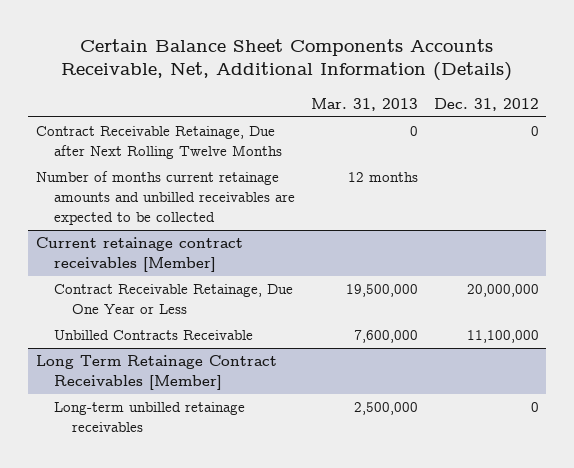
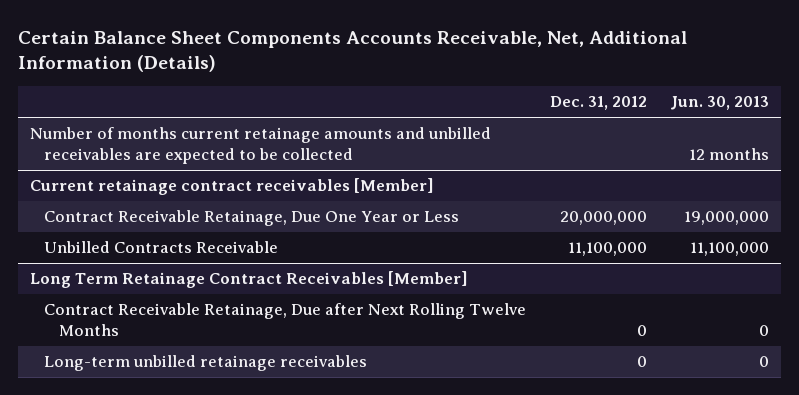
[310,97,418,111] Mar. 31, 2013 -> none
none -> [670,96,770,111] Jun. 30, 2013
[35,126,283,160] Contract Receivable Retainage, Due after Next Rolling Twelve Months -> none
none -> [44,303,527,336] Contract Receivable Retainage, Due after Next Rolling Twelve Months

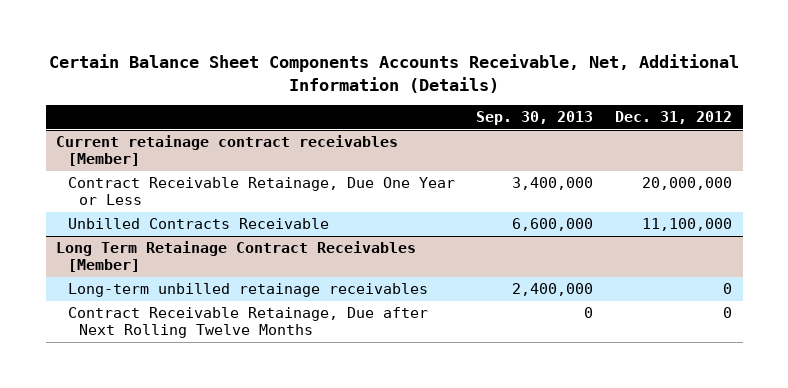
[670,96,770,111] Jun. 30, 2013 -> none
none -> [476,111,594,126] Sep. 30, 2013
[29,127,491,164] Number of months current retainage amounts and unbilled receivables are expected to be collected -> none
[44,303,527,336] Contract Receivable Retainage, Due after Next Rolling Twelve Months -> [67,307,428,339] Contract Receivable Retainage, Due after Next Rolling Twelve Months

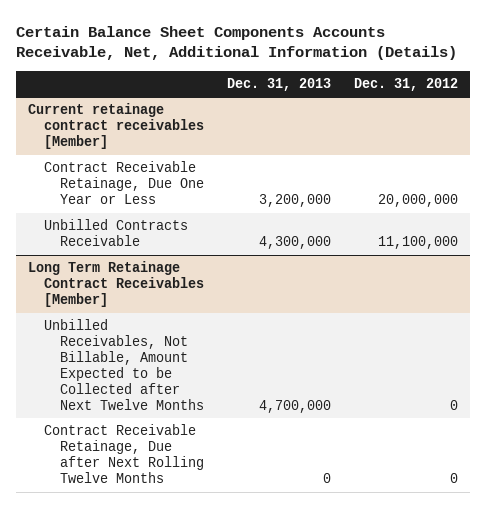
[476,111,594,126] Sep. 30, 2013 -> none
none -> [227,77,332,91] Dec. 31, 2013
[67,283,428,298] Long-term unbilled retainage receivables -> [43,319,205,410] Unbilled Receivables, Not Billable, Amount Expected to be Collected after Next Twelve Months

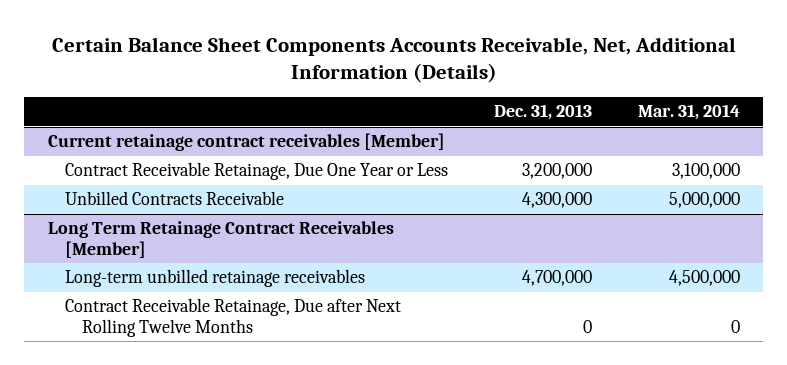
[354,77,459,91] Dec. 31, 2012 -> none
none -> [637,104,740,121] Mar. 31, 2014
[43,319,205,410] Unbilled Receivables, Not Billable, Amount Expected to be Collected after Next Twelve Months -> [64,269,365,288] Long-term unbilled retainage receivables

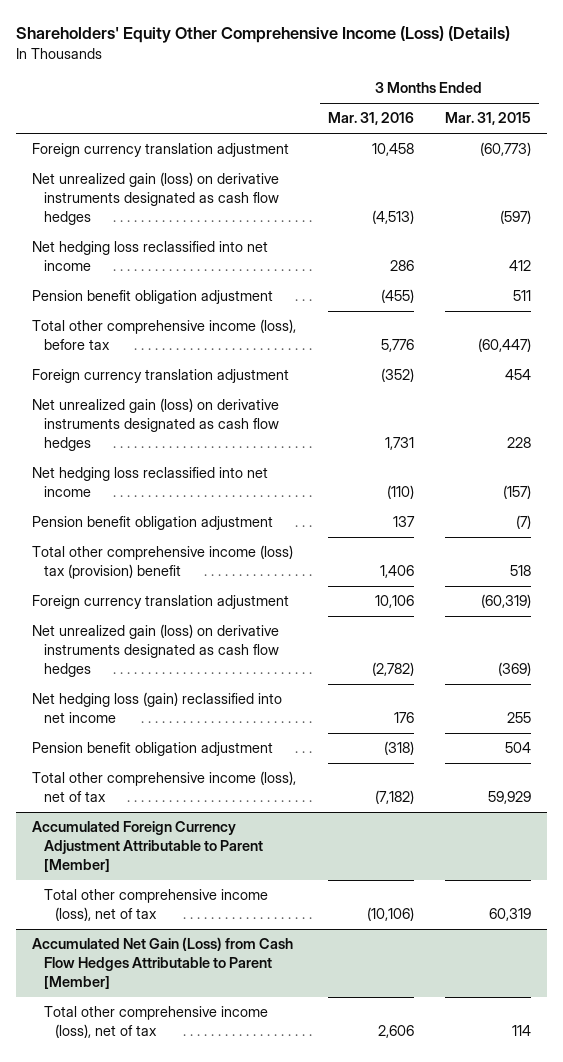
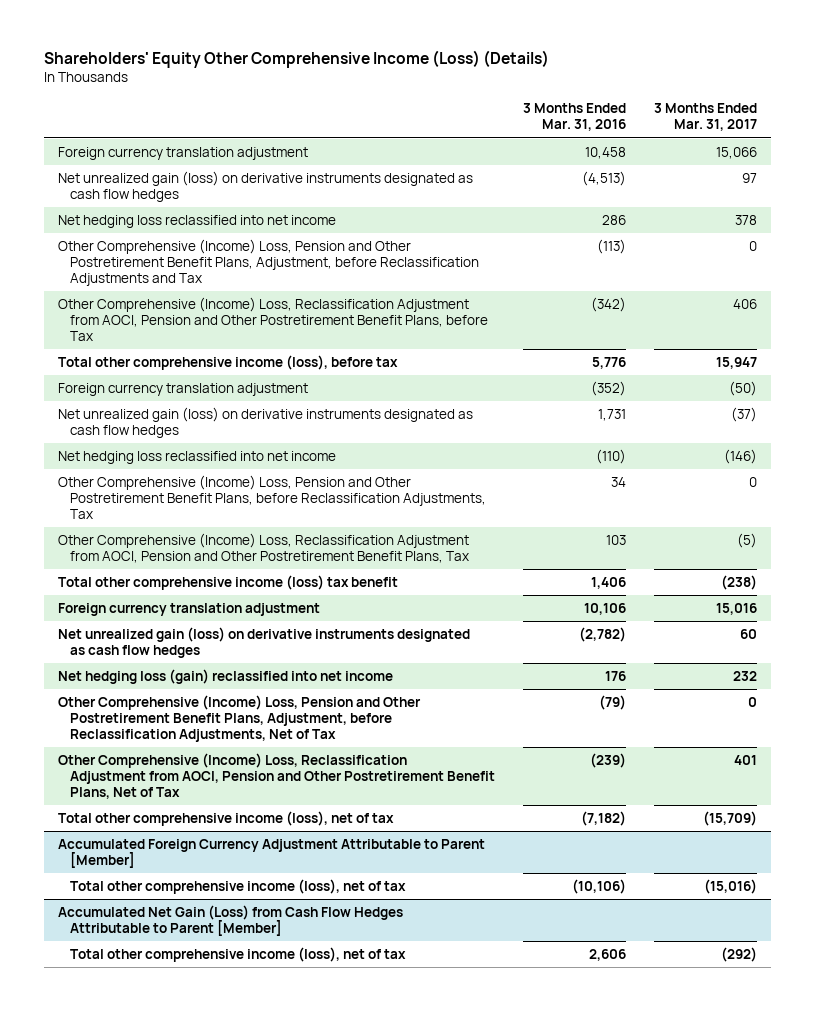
[445,112,532,126] Mar. 31, 2015 -> none
none -> [653,103,757,132] 3 Months Ended Mar. 31, 2017
[32,290,274,305] Pension benefit obligation adjustment -> none
none -> [57,238,479,286] Other Comprehensive (Income) Loss, Pension and Other Postretirement Benefit Plans, Adjustment, before Reclassification Adjustments and Tax
none -> [57,296,488,341] Other Comprehensive (Income) Loss, Reclassification Adjustment from AOCI, Pension and Other Postretirement Benefit Plans, before Tax
[32,516,274,531] Pension benefit obligation adjustment -> none
none -> [57,474,486,519] Other Comprehensive (Income) Loss, Pension and Other Postretirement Benefit Plans, before Reclassification Adjustments, Tax
none -> [57,532,469,563] Other Comprehensive (Income) Loss, Reclassification Adjustment from AOCI, Pension and Other Postretirement Benefit Plans, Tax
[32,545,294,580] Total other comprehensive income (loss) tax (provision) benefit -> [57,574,398,590] Total other comprehensive income (loss) tax benefit
[32,742,274,757] Pension benefit obligation adjustment -> none
none -> [57,694,421,742] Other Comprehensive (Income) Loss, Pension and Other Postretirement Benefit Plans, Adjustment, before Reclassification Adjustments, Net of Tax
none -> [57,752,495,799] Other Comprehensive (Income) Loss, Reclassification Adjustment from AOCI, Pension and Other Postretirement Benefit Plans, Net of Tax

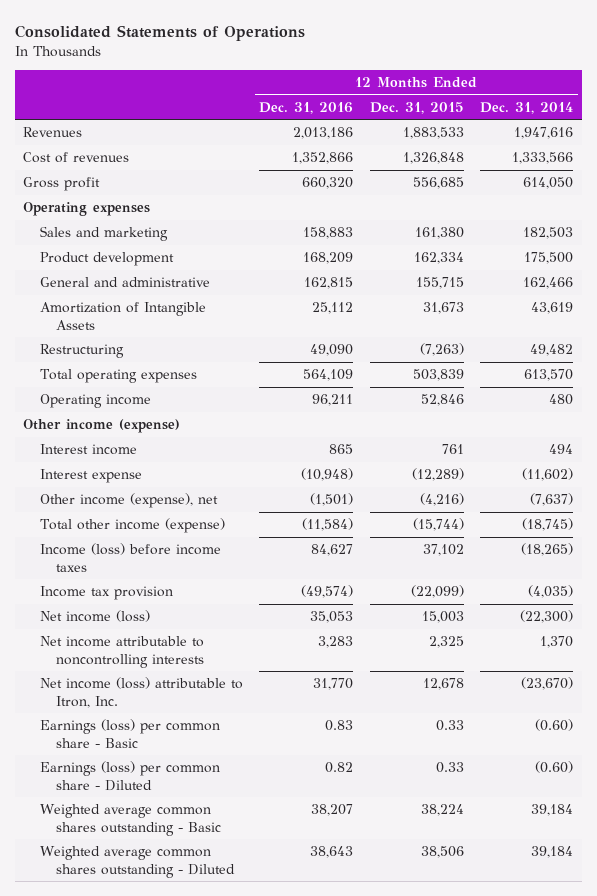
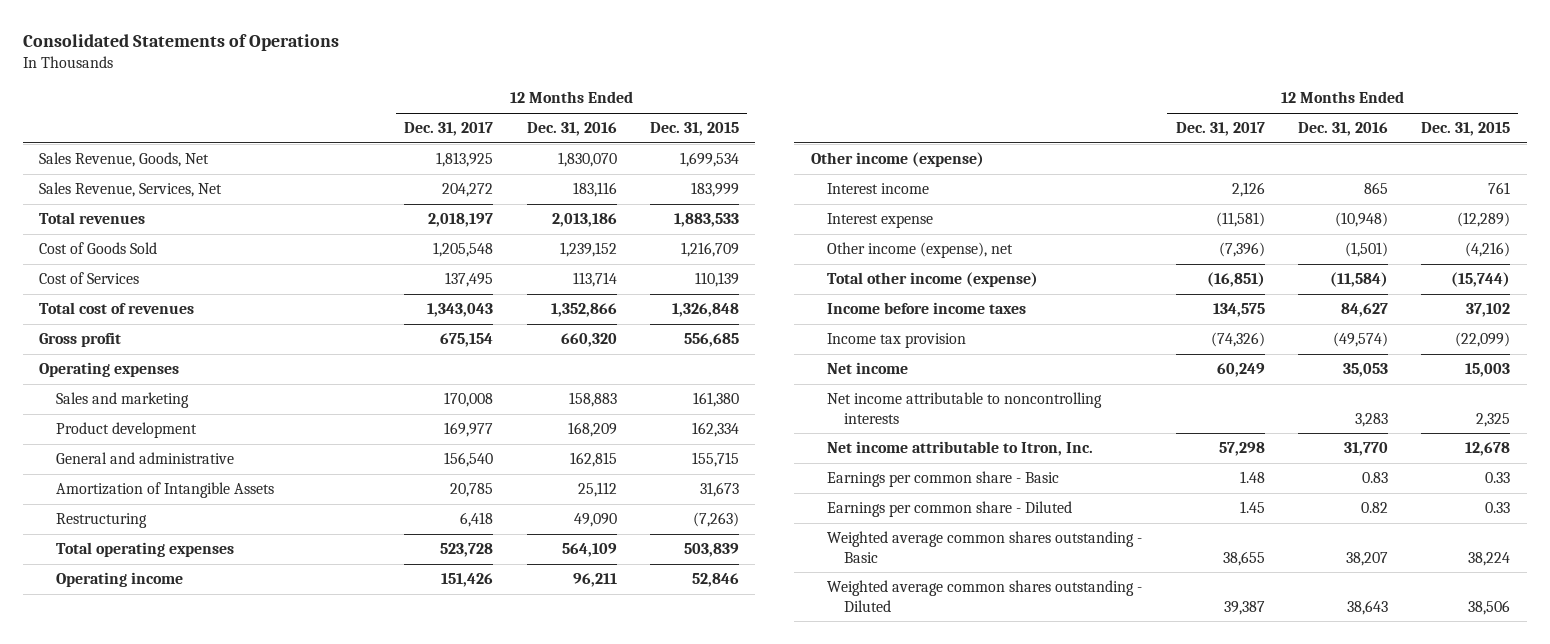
[480,101,574,114] Dec. 31, 2014 -> none
none -> [404,122,494,137] Dec. 31, 2017
none -> [39,152,210,168] Sales Revenue, Goods, Net
none -> [39,182,223,198] Sales Revenue, Services, Net
[23,127,83,138] Revenues -> [39,212,146,225] Total revenues
none -> [39,242,158,255] Cost of Goods Sold
none -> [39,272,140,285] Cost of Services
[23,152,130,164] Cost of revenues -> [39,302,195,315] Total cost of revenues
[39,543,221,572] Income (loss) before income taxes -> [827,302,1027,315] Income before income taxes
[39,610,150,623] Net income (loss) -> [827,362,909,375] Net income
[39,677,243,708] Net income (loss) attributable to Itron, Inc. -> [827,441,1094,457] Net income attributable to Itron, Inc.
[39,719,220,748] Earnings (loss) per common share - Basic -> [827,471,1060,488] Earnings per common share - Basic
[39,761,220,791] Earnings (loss) per common share - Diluted -> [827,501,1073,518] Earnings per common share - Diluted

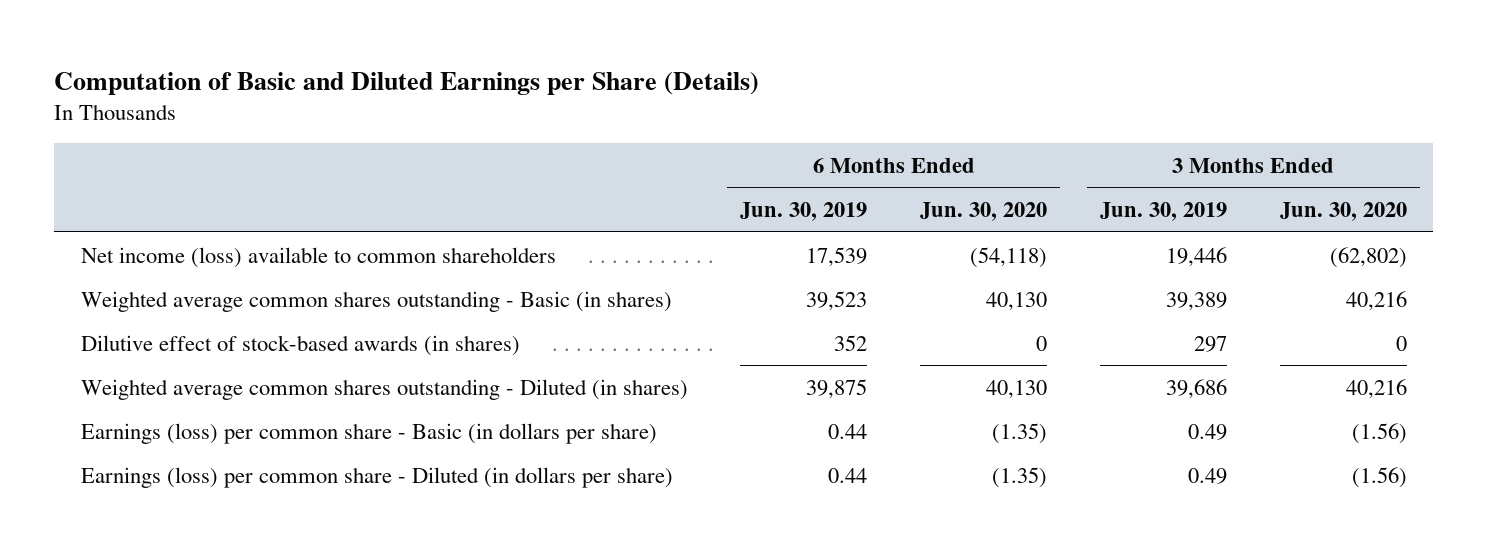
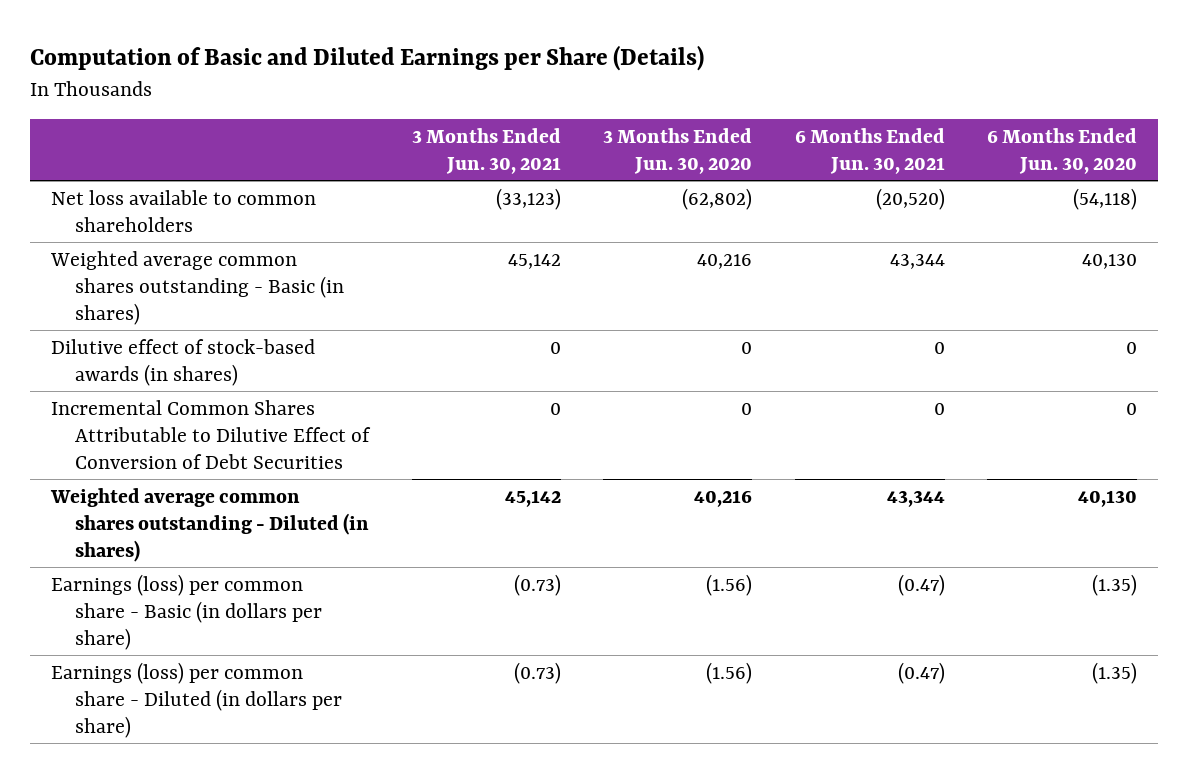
[740,201,868,221] Jun. 30, 2019 -> none
[1099,201,1227,221] Jun. 30, 2019 -> none
none -> [411,127,561,174] 3 Months Ended Jun. 30, 2021
none -> [794,127,945,174] 6 Months Ended Jun. 30, 2021
[80,246,556,268] Net income (loss) available to common shareholders -> [51,189,317,232] Net loss available to common shareholders
none -> [51,399,372,469] Incremental Common Shares Attributable to Dilutive Effect of Conversion of Debt Securities

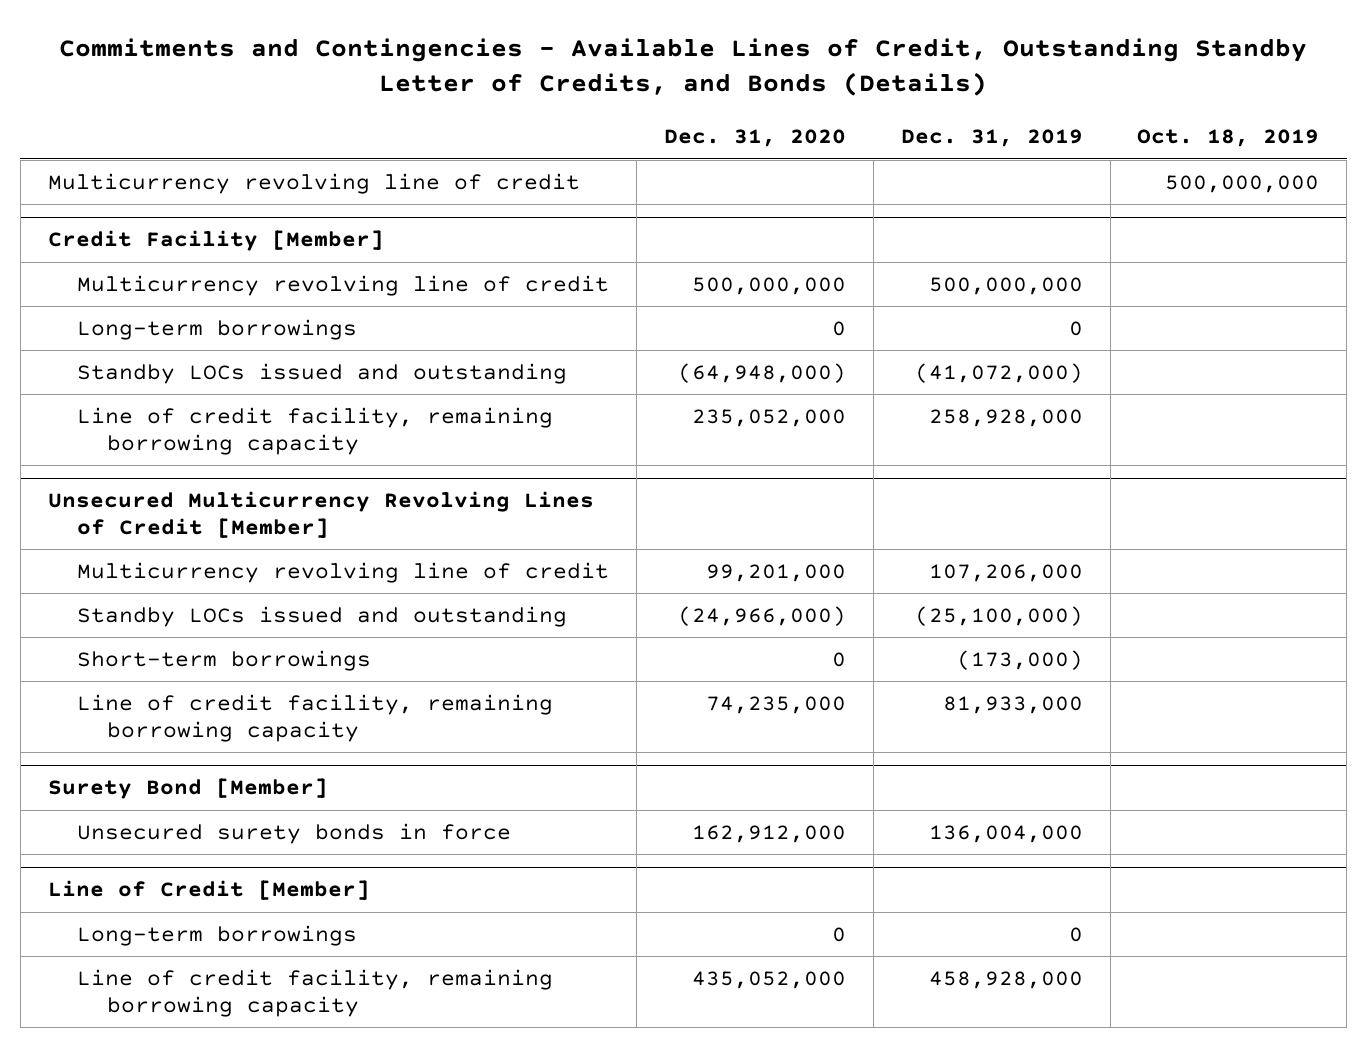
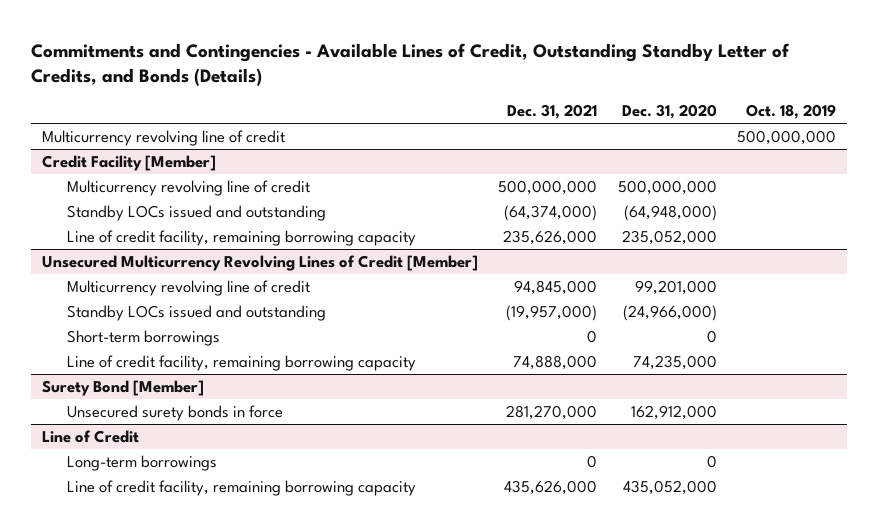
[900,129,1083,148] Dec. 31, 2019 -> none
none -> [507,104,598,120] Dec. 31, 2021
[77,318,358,340] Long-term borrowings -> none
[47,880,370,901] Line of Credit [Member] -> [41,429,139,443] Line of Credit

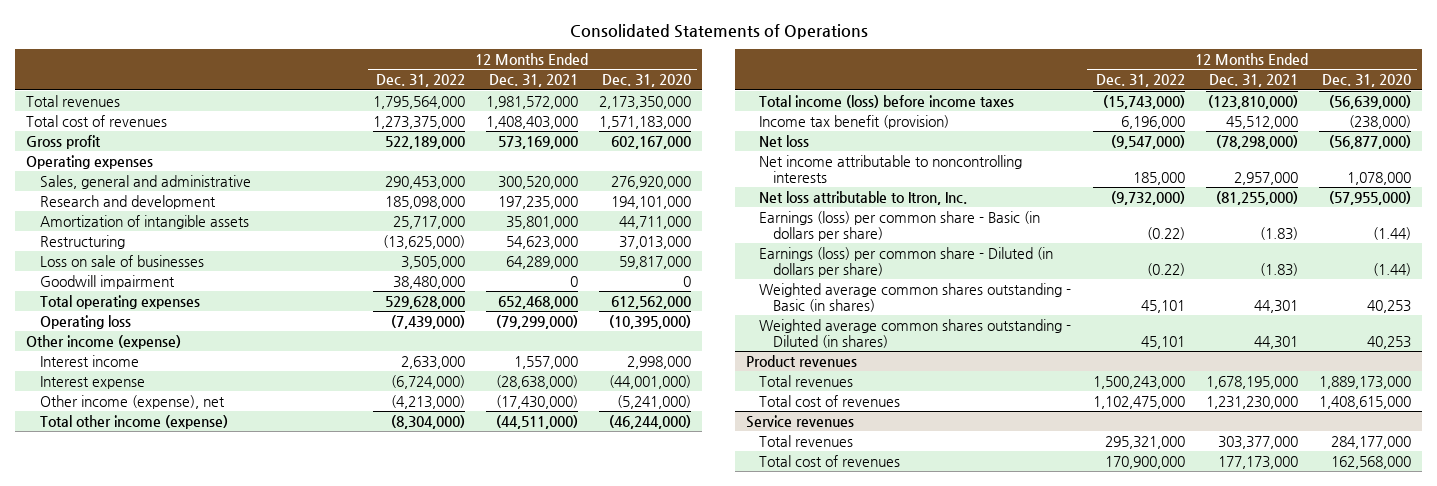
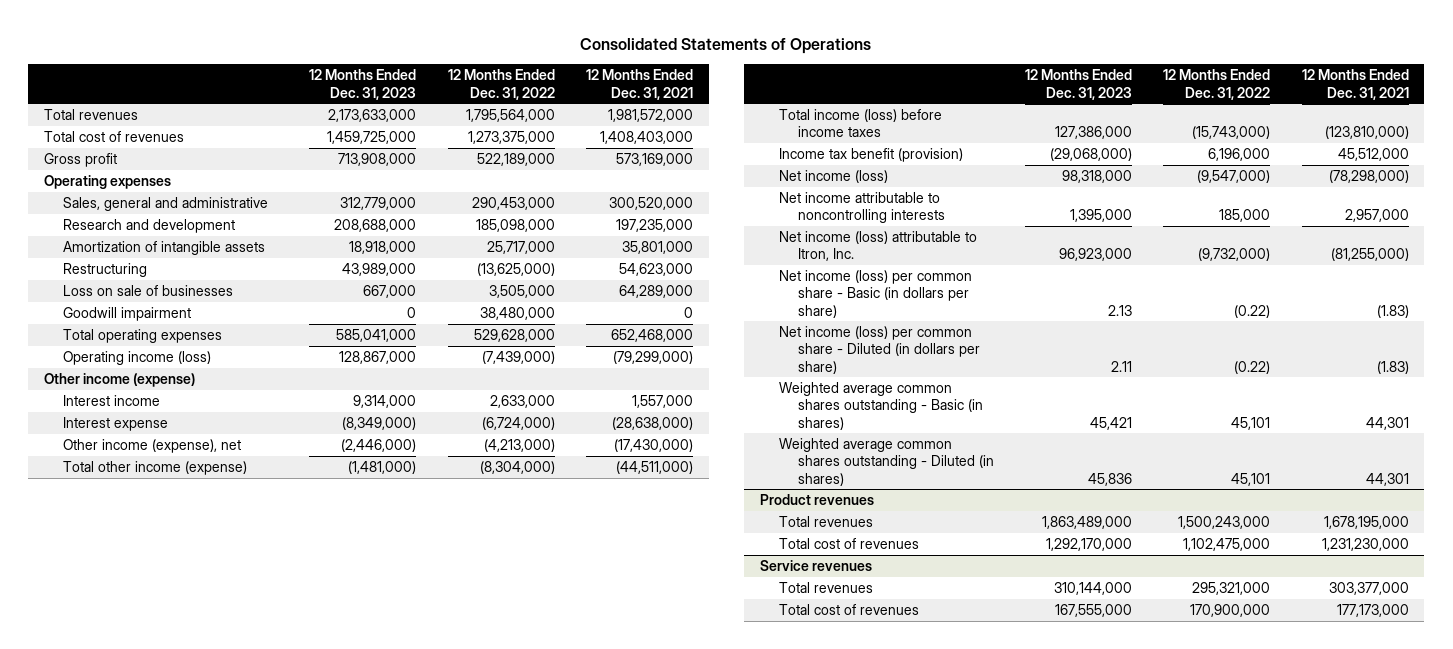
[602,74,692,88] Dec. 31, 2020 -> none
none -> [309,69,417,100] 12 Months Ended Dec. 31, 2023
[39,314,131,329] Operating loss -> [63,351,212,366] Operating income (loss)
[759,134,810,147] Net loss -> [778,170,888,184] Net income (loss)
[759,190,968,205] Net loss attributable to Itron, Inc. -> [778,231,977,262] Net income (loss) attributable to Itron, Inc.
[759,210,1041,241] Earnings (loss) per common share - Basic (in dollars per share) -> [778,270,972,318] Net income (loss) per common share - Basic (in dollars per share)
[759,246,1054,277] Earnings (loss) per common share - Diluted (in dollars per share) -> [778,326,980,374] Net income (loss) per common share - Diluted (in dollars per share)

